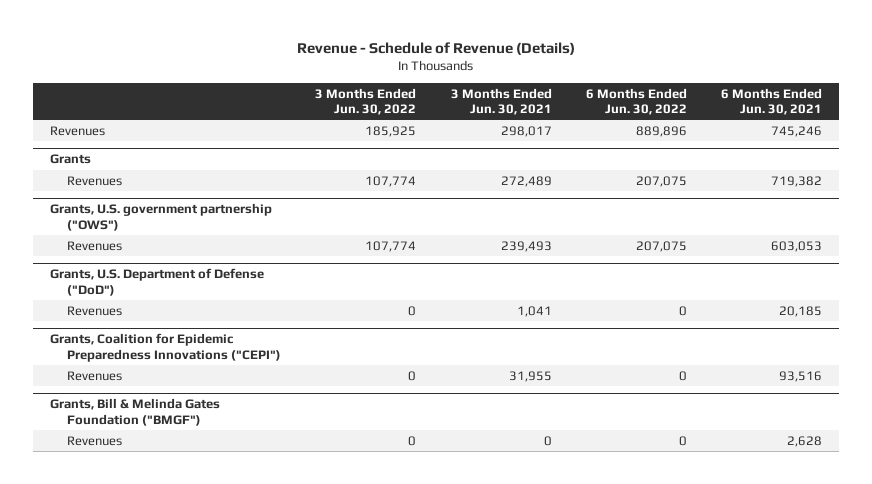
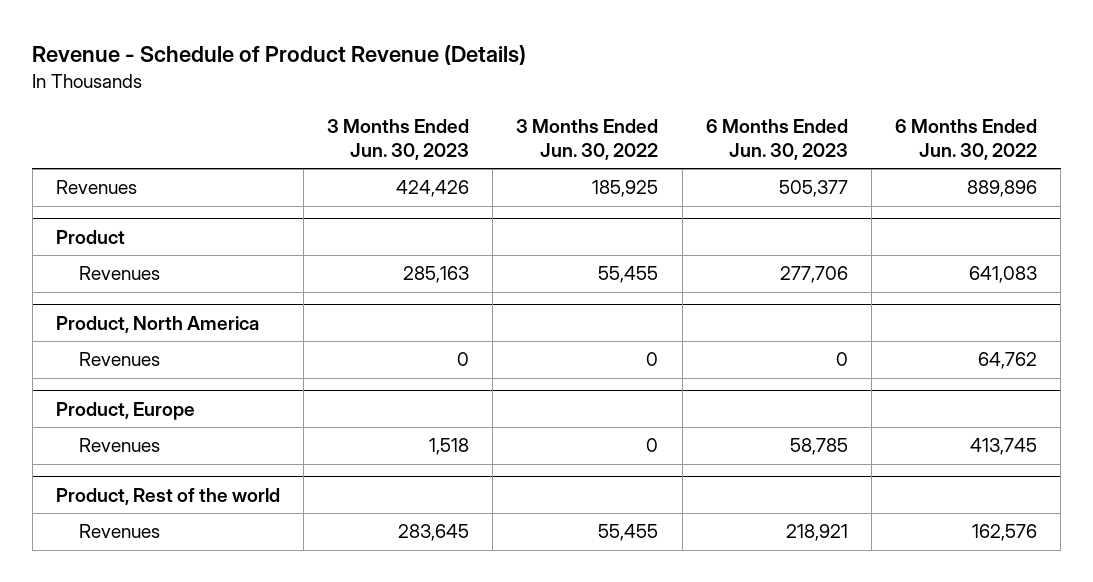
[296,41,575,55] Revenue - Schedule of Revenue (Details) -> [32,44,527,65] Revenue - Schedule of Product Revenue (Details)
[450,87,552,116] 3 Months Ended Jun. 30, 2021 -> none
[720,87,822,116] 6 Months Ended Jun. 30, 2021 -> none
none -> [327,118,470,160] 3 Months Ended Jun. 30, 2023
none -> [705,118,848,160] 6 Months Ended Jun. 30, 2023
[49,154,91,165] Grants -> none
[49,203,272,232] Grants, U.S. government partnership ("OWS") -> none
[49,268,264,297] Grants, U.S. Department of Defense ("DoD") -> none
[49,333,282,363] Grants, Coalition for Epidemic Preparedness Innovations ("CEPI") -> none
[49,398,220,427] Grants, Bill & Melinda Gates Foundation ("BMGF") -> none
[67,435,123,446] Revenues -> none
none -> [55,229,125,244] Product
[365,175,417,187] 107,774 -> [598,266,659,284] 55,455
[635,175,687,187] 207,075 -> [969,266,1038,284] 641,083
none -> [55,315,259,333] Product, North America
[365,240,417,252] 107,774 -> [646,352,659,367] 0
[635,240,687,252] 207,075 -> [978,352,1038,370] 64,762
none -> [55,401,195,420] Product, Europe
[678,305,687,316] 0 -> [970,438,1038,456] 413,745
none -> [55,487,280,505] Product, Rest of the world
[408,370,417,381] 0 -> [598,524,659,542] 55,455
[678,370,687,381] 0 -> [972,524,1038,542] 162,576

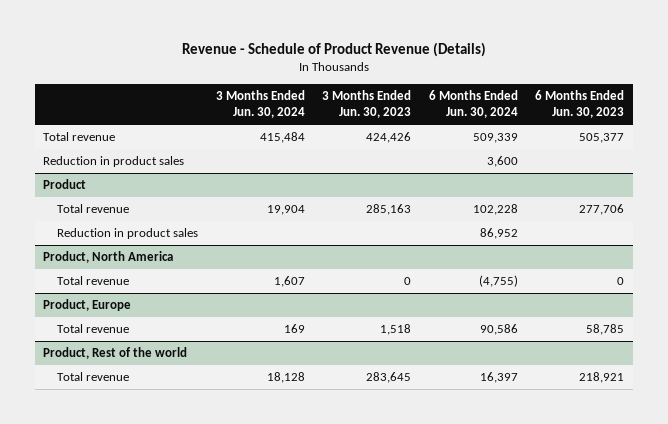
[516,118,659,160] 3 Months Ended Jun. 30, 2022 -> none
[895,118,1038,160] 6 Months Ended Jun. 30, 2022 -> none
none -> [215,89,305,119] 3 Months Ended Jun. 30, 2024
none -> [428,89,518,119] 6 Months Ended Jun. 30, 2024
[55,180,137,195] Revenues -> [43,132,116,142] Total revenue
none -> [43,156,185,168] Reduction in product sales
[79,266,161,281] Revenues -> [57,204,130,214] Total revenue
none -> [57,228,199,240] Reduction in product sales
[79,352,161,367] Revenues -> [57,276,130,286] Total revenue
[79,438,161,453] Revenues -> [57,324,130,334] Total revenue
[79,524,161,539] Revenues -> [57,372,130,382] Total revenue

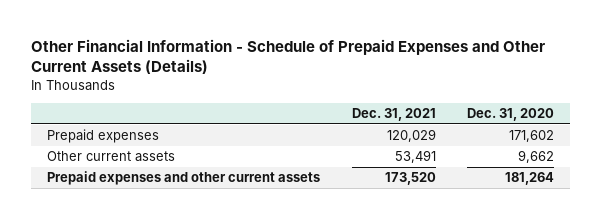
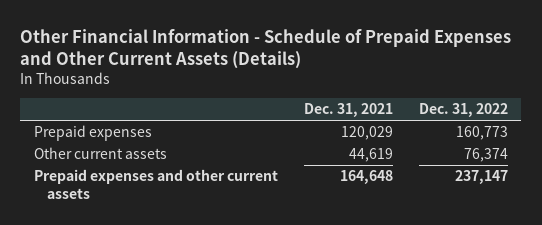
[467,108,555,122] Dec. 31, 2020 -> none
none -> [419,103,509,118] Dec. 31, 2022
[394,150,436,164] 53,491 -> [348,148,393,163] 44,619
[384,172,436,186] 173,520 -> [339,170,393,185] 164,648

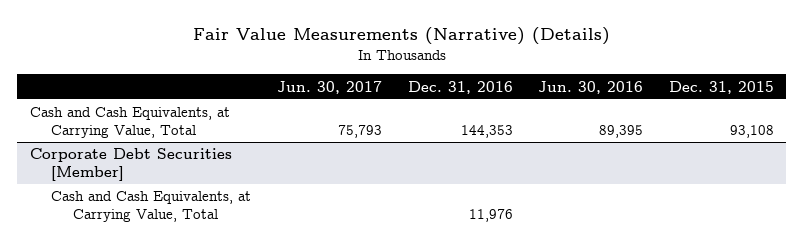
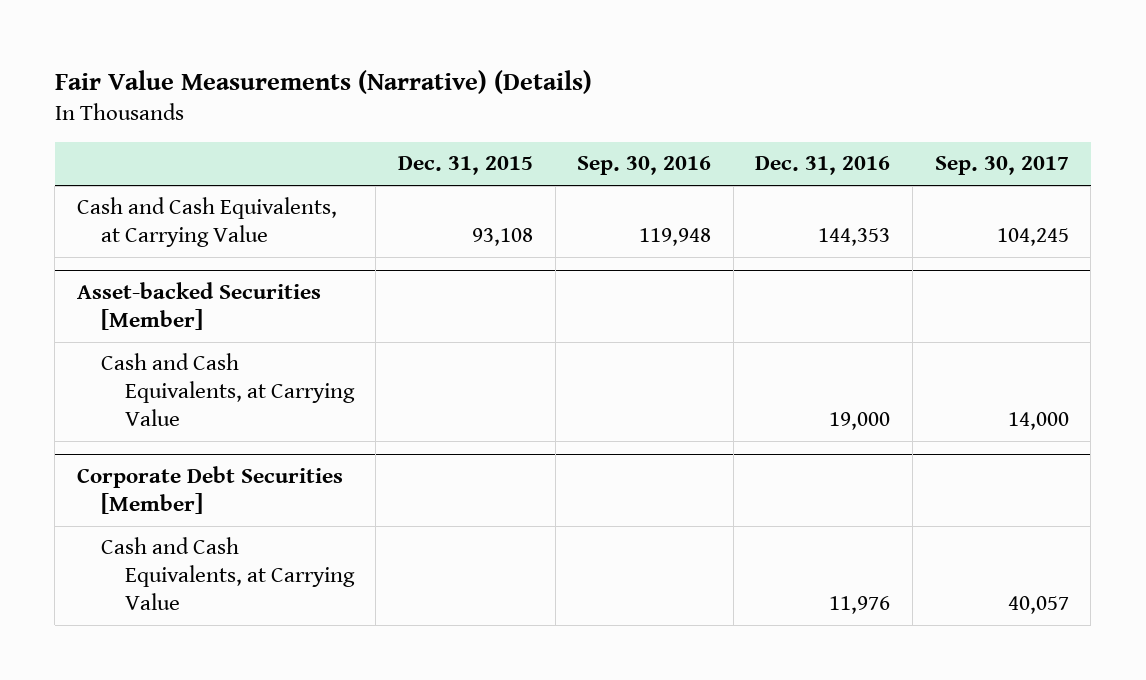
[276,80,382,94] Jun. 30, 2017 -> none
[538,80,644,94] Jun. 30, 2016 -> none
none -> [577,156,712,176] Sep. 30, 2016
none -> [934,156,1069,176] Sep. 30, 2017
[29,107,230,139] Cash and Cash Equivalents, at Carrying Value, Total -> [77,197,338,248] Cash and Cash Equivalents, at Carrying Value
none -> [77,282,322,331] Asset-backed Securities [Member]
none -> [100,353,355,427] Cash and Cash Equivalents, at Carrying Value
[51,191,252,223] Cash and Cash Equivalents, at Carrying Value, Total -> [100,537,355,611] Cash and Cash Equivalents, at Carrying Value

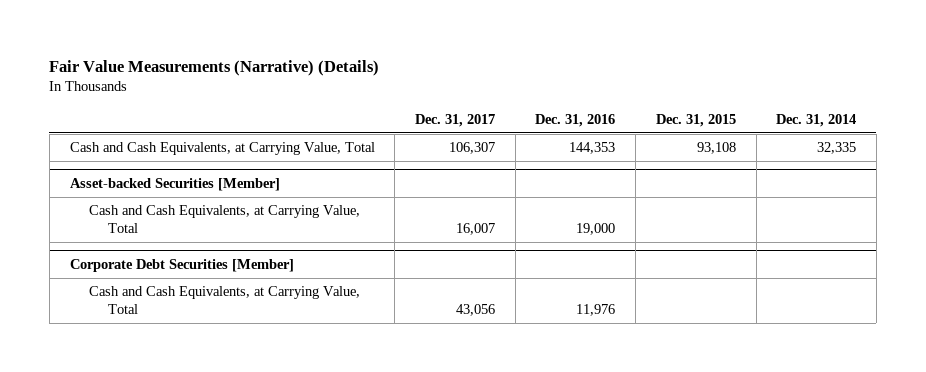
[577,156,712,176] Sep. 30, 2016 -> none
[934,156,1069,176] Sep. 30, 2017 -> none
none -> [414,113,495,127] Dec. 31, 2017
none -> [776,113,857,127] Dec. 31, 2014
[77,197,338,248] Cash and Cash Equivalents, at Carrying Value -> [69,142,375,156] Cash and Cash Equivalents, at Carrying Value, Total
[100,353,355,427] Cash and Cash Equivalents, at Carrying Value -> [88,205,360,233] Cash and Cash Equivalents, at Carrying Value, Total
[100,537,355,611] Cash and Cash Equivalents, at Carrying Value -> [88,286,360,314] Cash and Cash Equivalents, at Carrying Value, Total

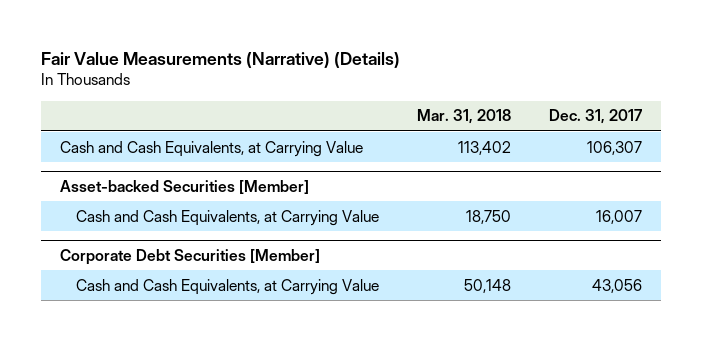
[535,113,616,127] Dec. 31, 2016 -> none
[655,113,736,127] Dec. 31, 2015 -> none
[776,113,857,127] Dec. 31, 2014 -> none
none -> [416,109,511,125] Mar. 31, 2018
[69,142,375,156] Cash and Cash Equivalents, at Carrying Value, Total -> [59,140,363,157] Cash and Cash Equivalents, at Carrying Value
[88,205,360,233] Cash and Cash Equivalents, at Carrying Value, Total -> [75,209,379,226] Cash and Cash Equivalents, at Carrying Value
[88,286,360,314] Cash and Cash Equivalents, at Carrying Value, Total -> [75,278,379,295] Cash and Cash Equivalents, at Carrying Value

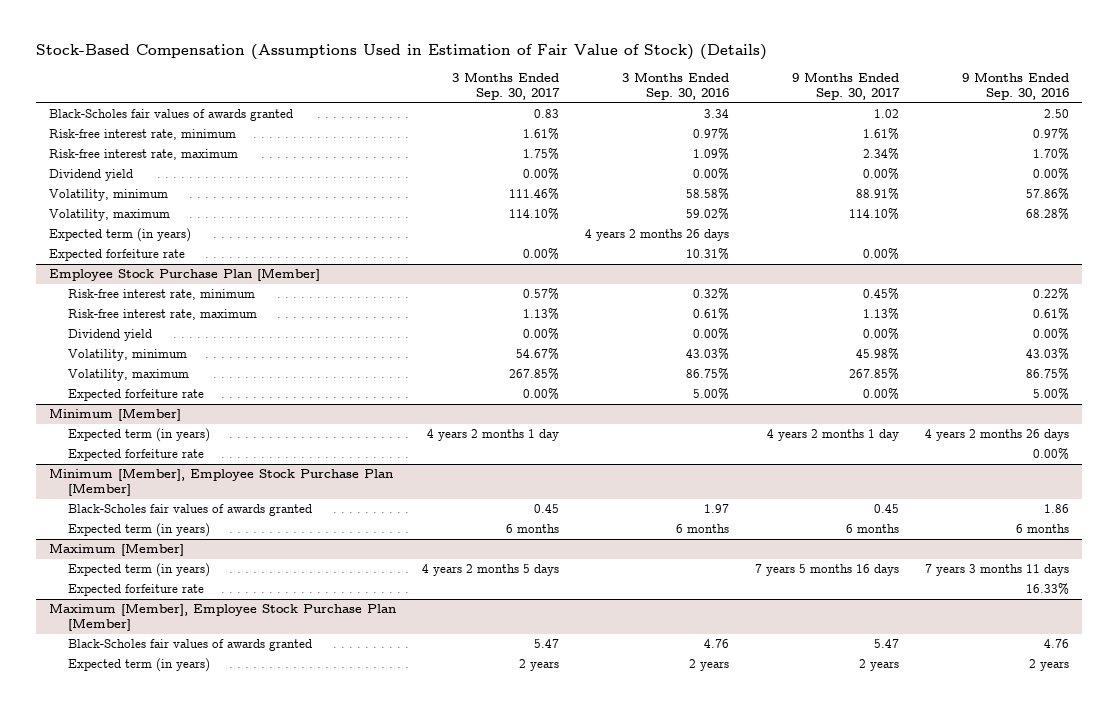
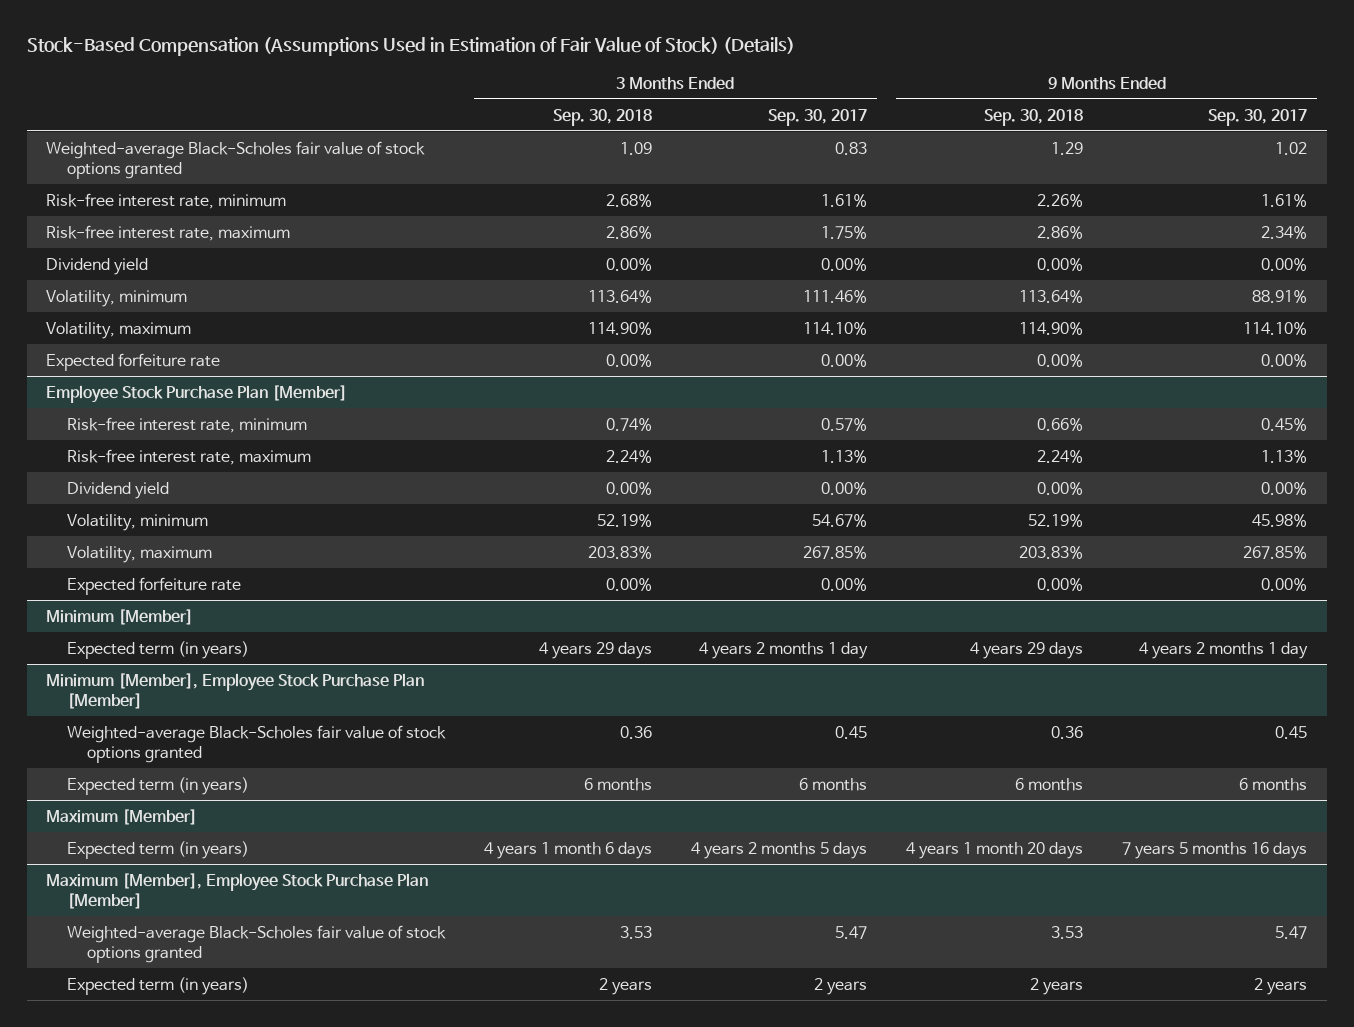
[621,72,729,100] 3 Months Ended Sep. 30, 2016 -> none
[961,72,1069,100] 9 Months Ended Sep. 30, 2016 -> none
none -> [552,108,652,126] Sep. 30, 2018
none -> [984,108,1084,126] Sep. 30, 2018
[48,109,293,122] Black-Scholes fair values of awards granted -> [46,140,426,180] Weighted-average Black-Scholes fair value of stock options granted
[48,228,191,243] Expected term (in years) -> none
[67,449,204,462] Expected forfeiture rate -> none
[67,504,312,517] Black-Scholes fair values of awards granted -> [66,724,446,764] Weighted-average Black-Scholes fair value of stock options granted
[67,584,204,597] Expected forfeiture rate -> none
[67,639,312,652] Black-Scholes fair values of awards granted -> [66,924,446,964] Weighted-average Black-Scholes fair value of stock options granted

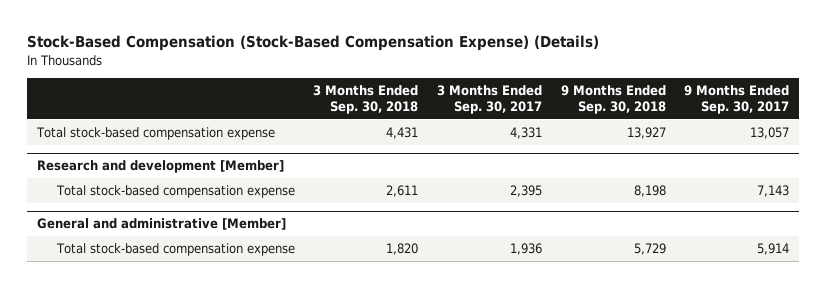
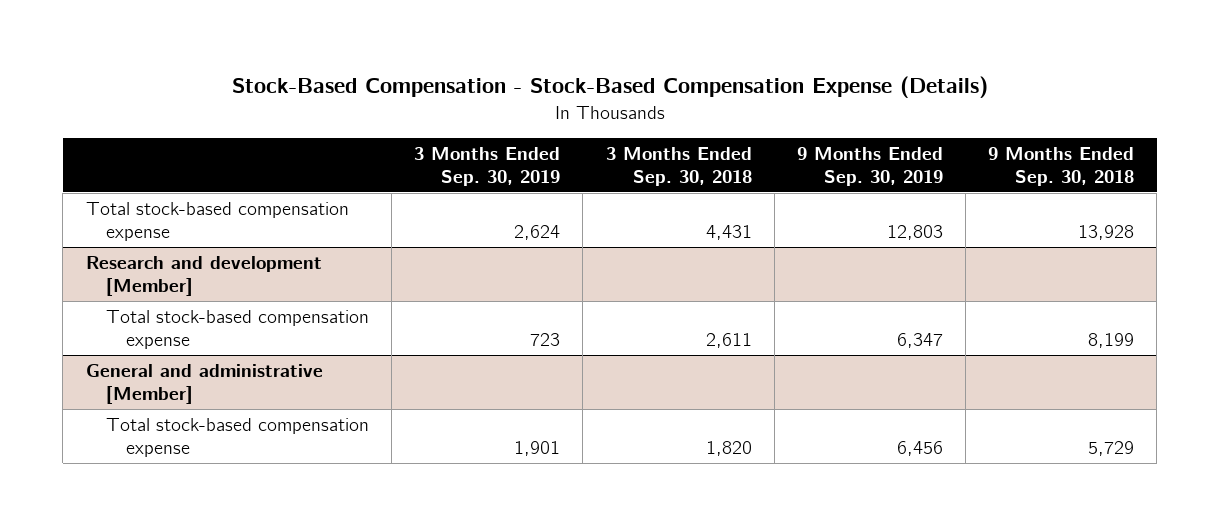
[27,35,600,52] Stock-Based Compensation (Stock-Based Compensation Expense) (Details) -> [231,75,988,98] Stock-Based Compensation - Stock-Based Compensation Expense (Details)
[437,84,543,115] 3 Months Ended Sep. 30, 2017 -> none
[684,84,790,115] 9 Months Ended Sep. 30, 2017 -> none
none -> [414,147,561,186] 3 Months Ended Sep. 30, 2019
none -> [796,147,943,186] 9 Months Ended Sep. 30, 2019
[626,127,666,140] 13,927 -> [1078,225,1135,241] 13,928
[633,185,666,198] 8,198 -> [1088,333,1135,349] 8,199

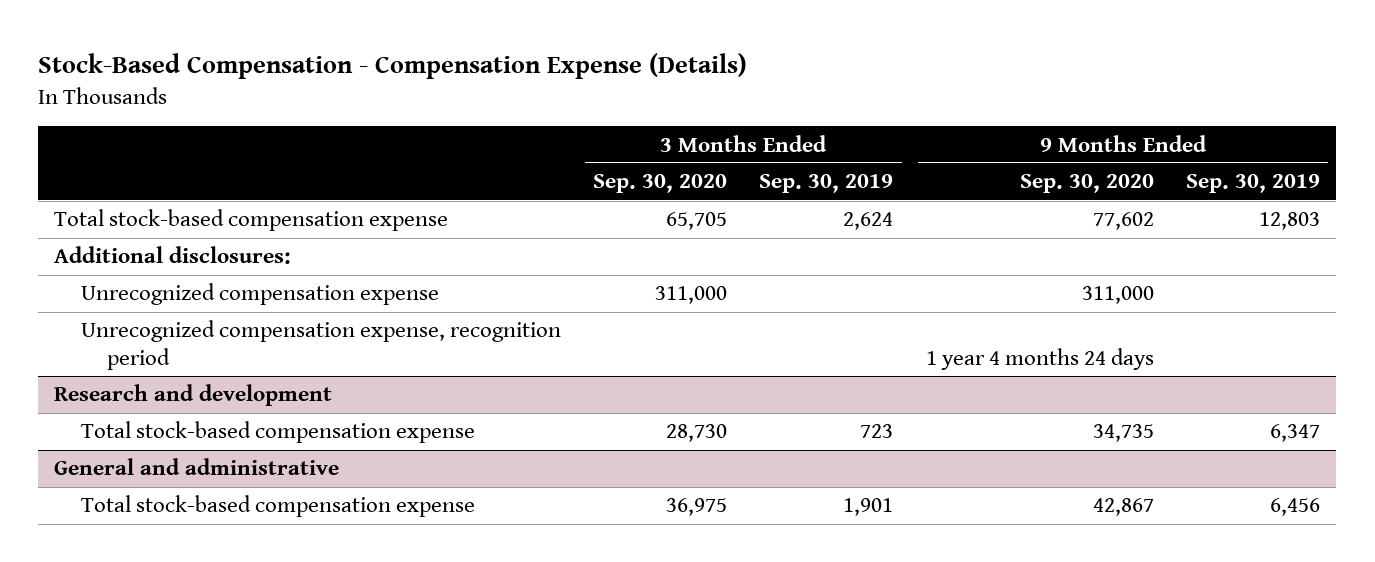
[231,75,988,98] Stock-Based Compensation - Stock-Based Compensation Expense (Details) -> [38,53,748,80] Stock-Based Compensation - Compensation Expense (Details)
[605,147,752,186] 3 Months Ended Sep. 30, 2018 -> none
[988,147,1135,186] 9 Months Ended Sep. 30, 2018 -> none
none -> [593,174,728,194] Sep. 30, 2020
none -> [1019,174,1154,194] Sep. 30, 2020
none -> [54,246,292,265] Additional disclosures:
none -> [80,283,439,306] Unrecognized compensation expense
none -> [80,320,561,370] Unrecognized compensation expense, recognition period
[85,256,322,297] Research and development [Member] -> [54,384,333,407] Research and development
[85,364,323,405] General and administrative [Member] -> [54,458,340,476] General and administrative

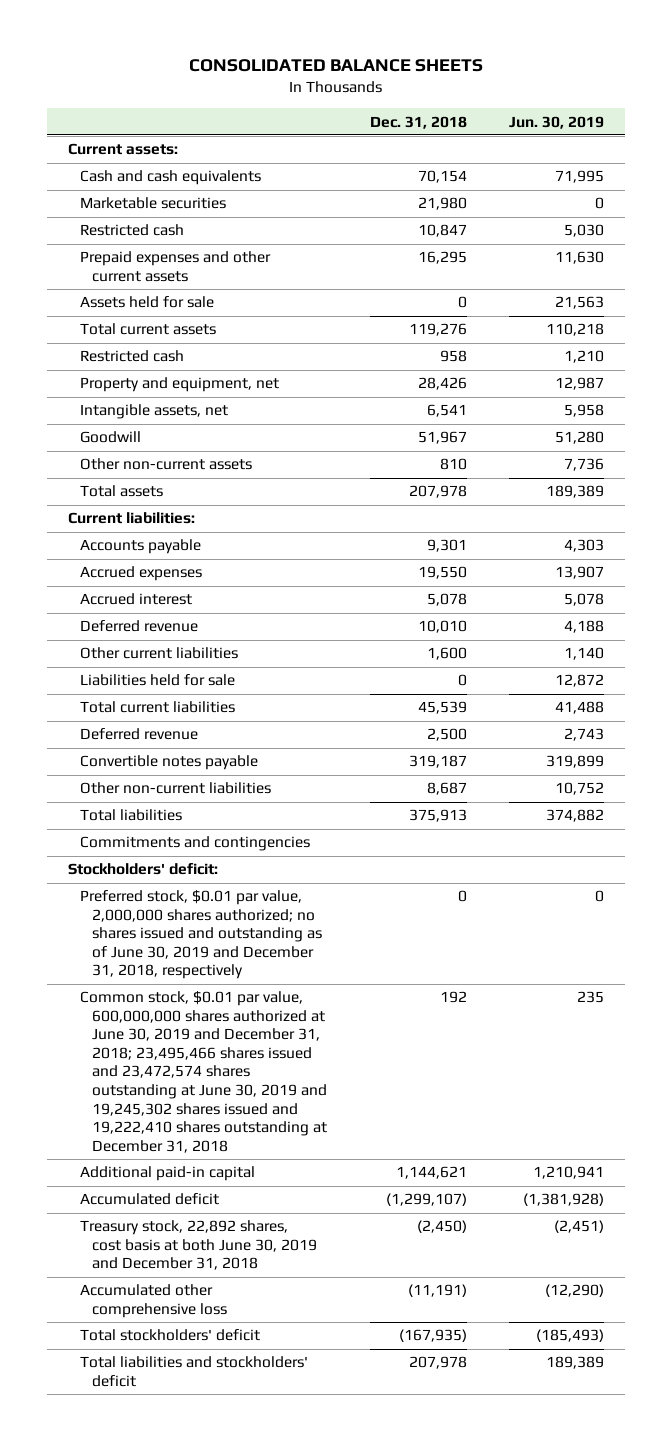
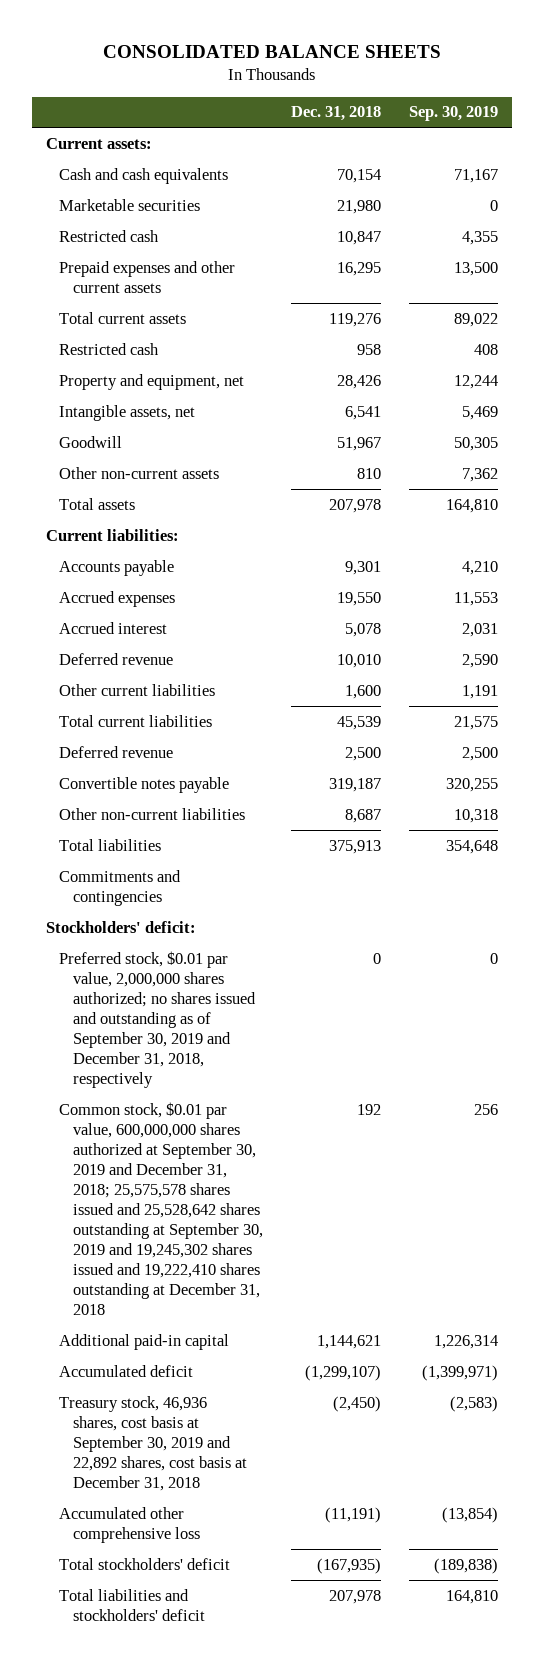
[509,115,605,129] Jun. 30, 2019 -> none
none -> [409,106,499,122] Sep. 30, 2019
[80,296,215,309] Assets held for sale -> none
[80,674,236,687] Liabilities held for sale -> none
[80,890,323,980] Preferred stock, $0.01 par value, 2,000,000 shares authorized; no shares issued and outstanding as of June 30, 2019 and December 31, 2018, respectively -> [59,950,256,1088] Preferred stock, $0.01 par value, 2,000,000 shares authorized; no shares issued and outstanding as of September 30, 2019 and December 31, 2018, respectively
[80,991,328,1153] Common stock, $0.01 par value, 600,000,000 shares authorized at June 30, 2019 and December 31, 2018; 23,495,466 shares issued and 23,472,574 shares outstanding at June 30, 2019 and 19,245,302 shares issued and 19,222,410 shares outstanding at December 31, 2018 -> [59,1101,263,1315] Common stock, $0.01 par value, 600,000,000 shares authorized at September 30, 2019 and December 31, 2018; 25,575,578 shares issued and 25,528,642 shares outstanding at September 30, 2019 and 19,245,302 shares issued and 19,222,410 shares outstanding at December 31, 2018
[80,1220,318,1271] Treasury stock, 22,892 shares, cost basis at both June 30, 2019 and December 31, 2018 -> [59,1395,247,1491] Treasury stock, 46,936 shares, cost basis at September 30, 2019 and 22,892 shares, cost basis at December 31, 2018

